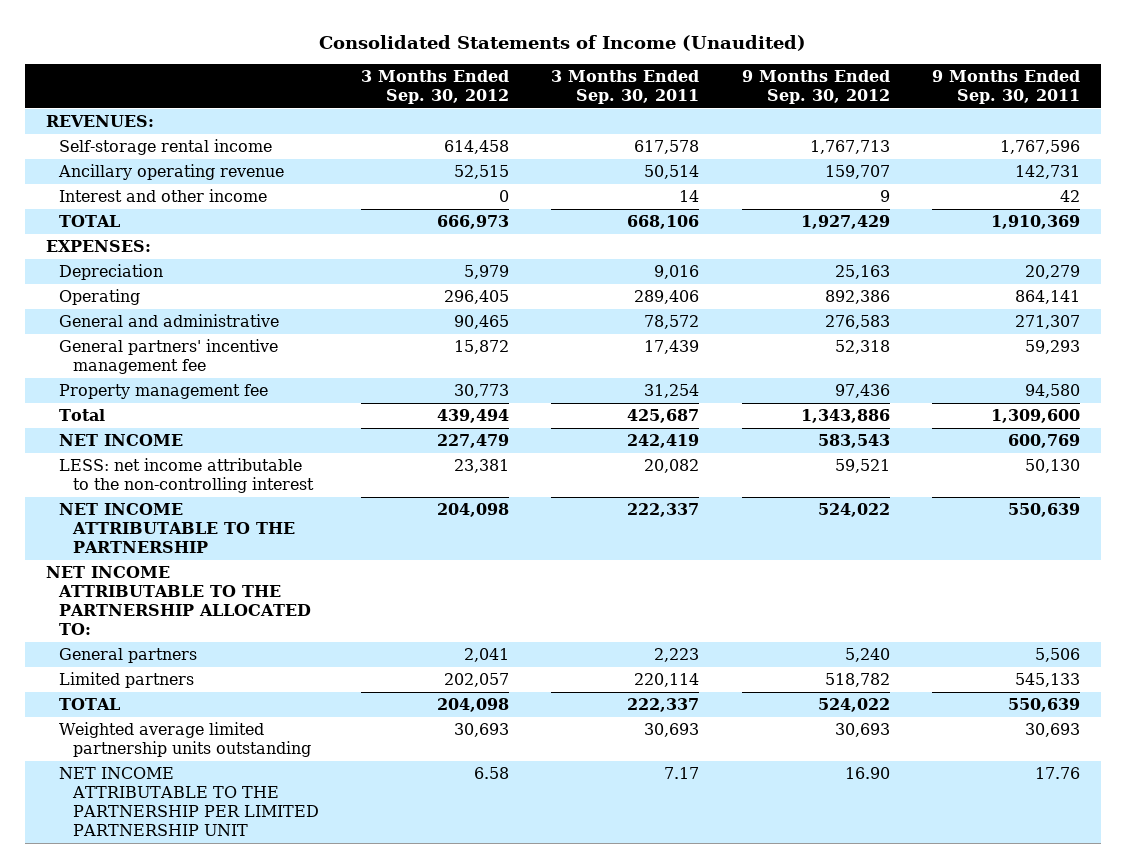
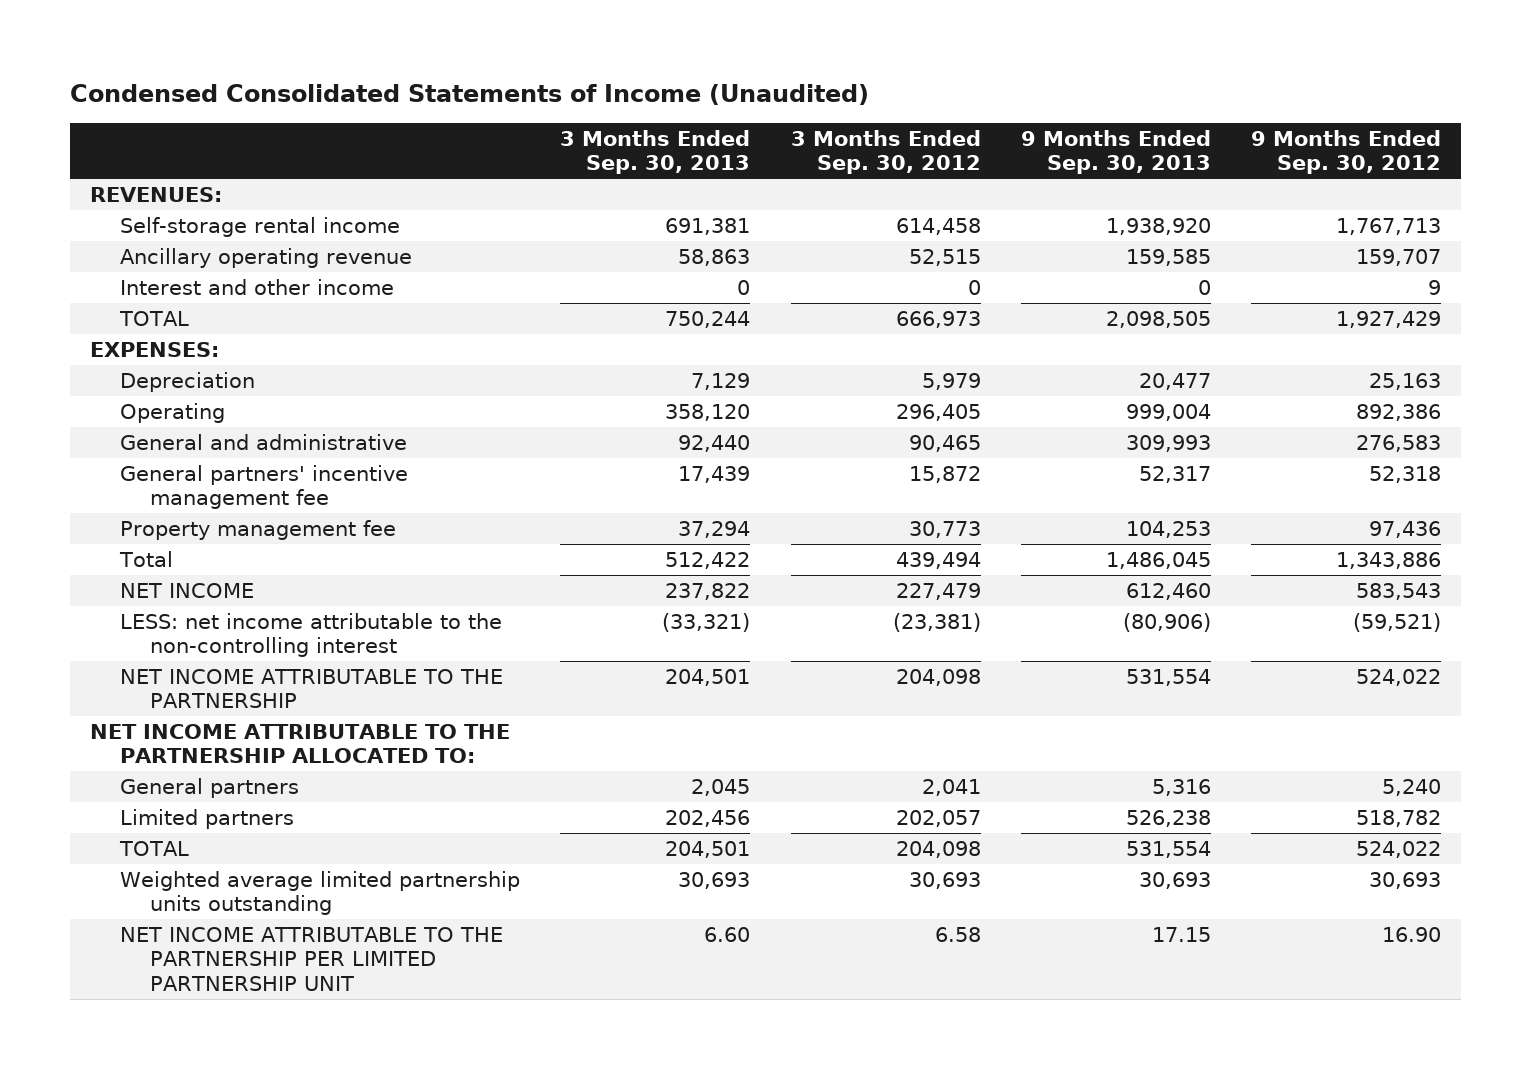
[319,34,807,51] Consolidated Statements of Income (Unaudited) -> [70,84,870,106] Condensed Consolidated Statements of Income (Unaudited)
[551,70,700,105] 3 Months Ended Sep. 30, 2011 -> none
[931,70,1080,105] 9 Months Ended Sep. 30, 2011 -> none
none -> [560,129,751,174] 3 Months Ended Sep. 30, 2013
none -> [1020,129,1211,174] 9 Months Ended Sep. 30, 2013
[453,458,509,473] 23,381 -> [892,613,981,633] (23,381)
[834,458,890,473] 59,521 -> [1352,613,1441,633] (59,521)

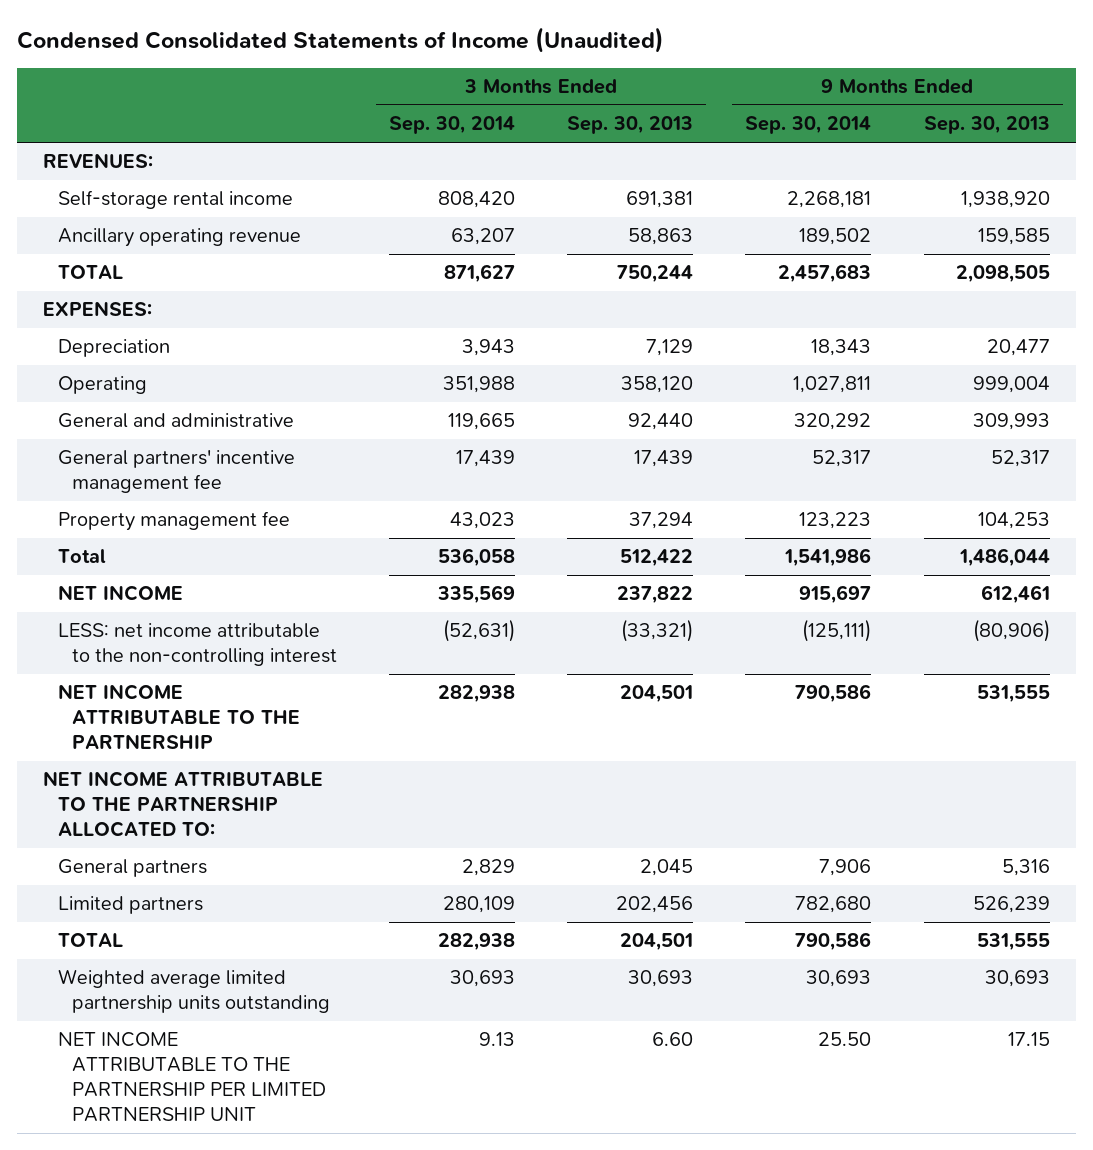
[790,129,981,174] 3 Months Ended Sep. 30, 2012 -> none
[1250,129,1441,174] 9 Months Ended Sep. 30, 2012 -> none
none -> [389,116,516,135] Sep. 30, 2014
none -> [745,116,872,135] Sep. 30, 2014
[120,279,395,296] Interest and other income -> none
[1105,552,1211,570] 1,486,045 -> [958,548,1050,568] 1,486,044
[1125,583,1211,601] 612,460 -> [980,585,1050,605] 612,461
[1125,669,1211,687] 531,554 -> [976,685,1050,704] 531,555
[1125,810,1211,828] 526,238 -> [972,896,1050,914] 526,239
[1125,841,1211,859] 531,554 -> [976,933,1050,952] 531,555

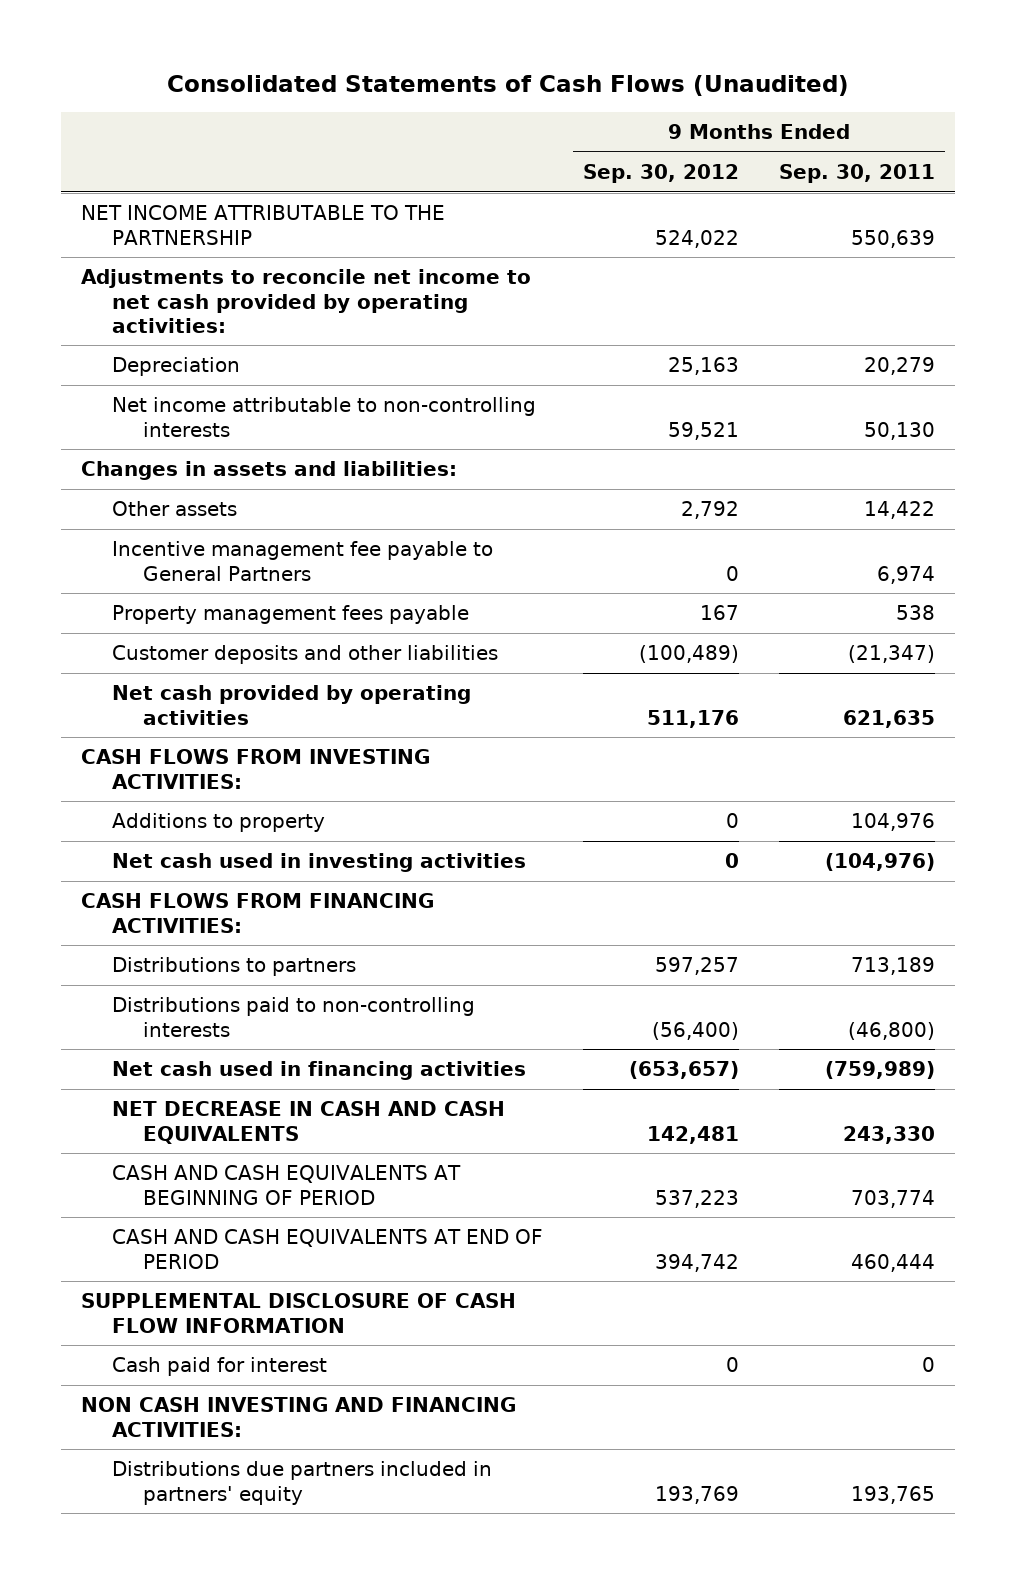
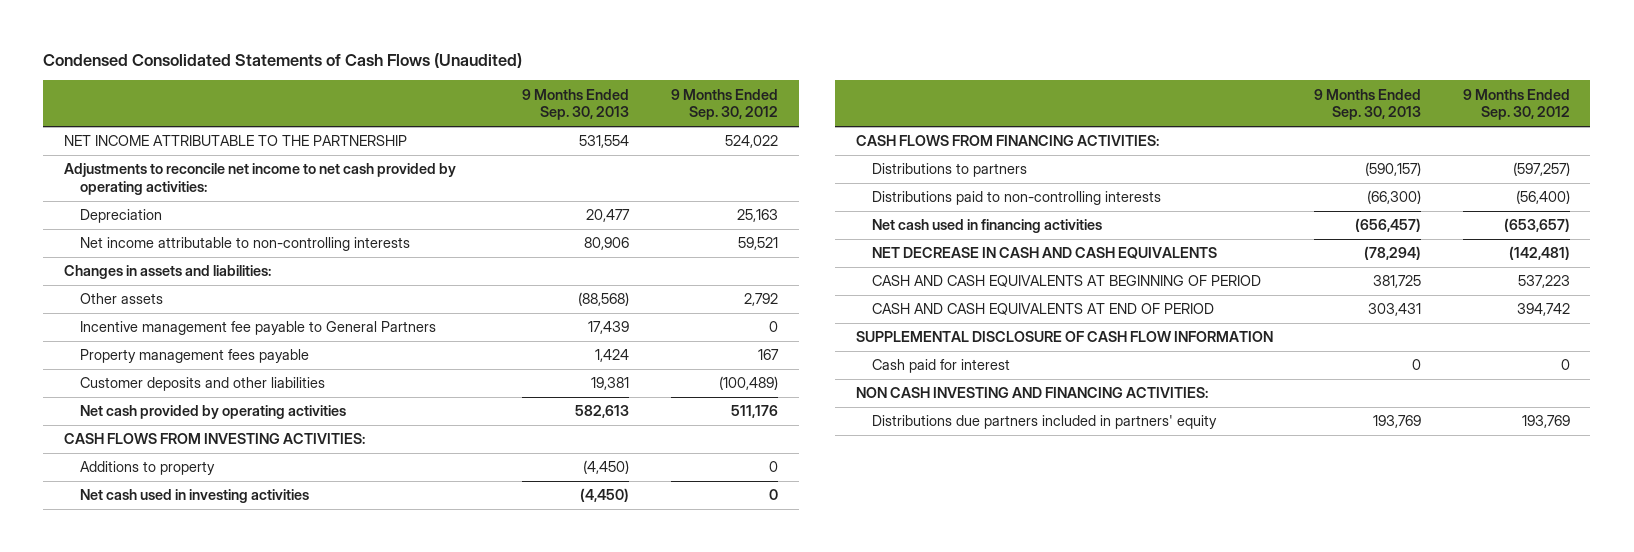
[166,75,849,97] Consolidated Statements of Cash Flows (Unaudited) -> [43,52,523,68] Condensed Consolidated Statements of Cash Flows (Unaudited)
[778,164,935,184] Sep. 30, 2011 -> none
none -> [522,88,630,121] 9 Months Ended Sep. 30, 2013
[654,957,739,976] 597,257 -> [1512,162,1570,177] (597,257)
[646,1125,739,1144] 142,481 -> [1508,246,1570,261] (142,481)

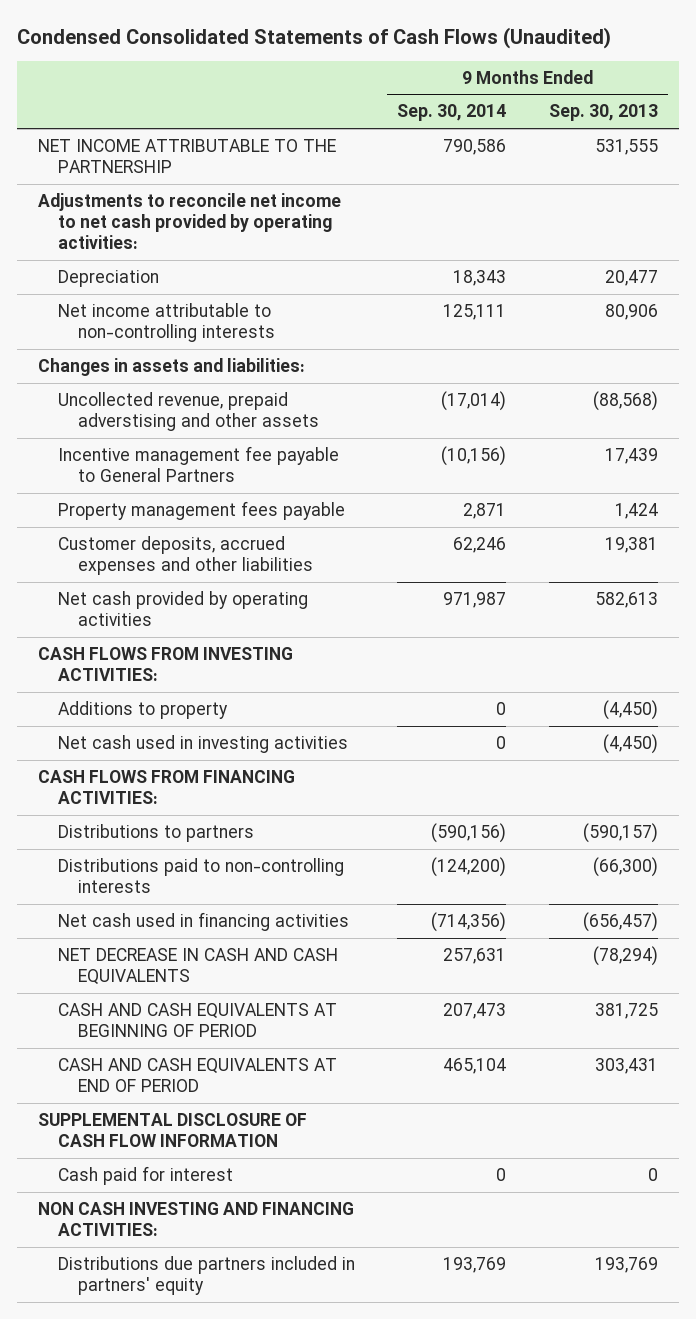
[670,88,778,121] 9 Months Ended Sep. 30, 2012 -> none
none -> [397,104,507,122] Sep. 30, 2014
[579,135,630,149] 531,554 -> [594,138,658,155] 531,555
[80,293,164,305] Other assets -> [58,391,320,432] Uncollected revenue, prepaid adverstising and other assets
[80,377,326,392] Customer deposits and other liabilities -> [58,535,314,576] Customer deposits, accrued expenses and other liabilities

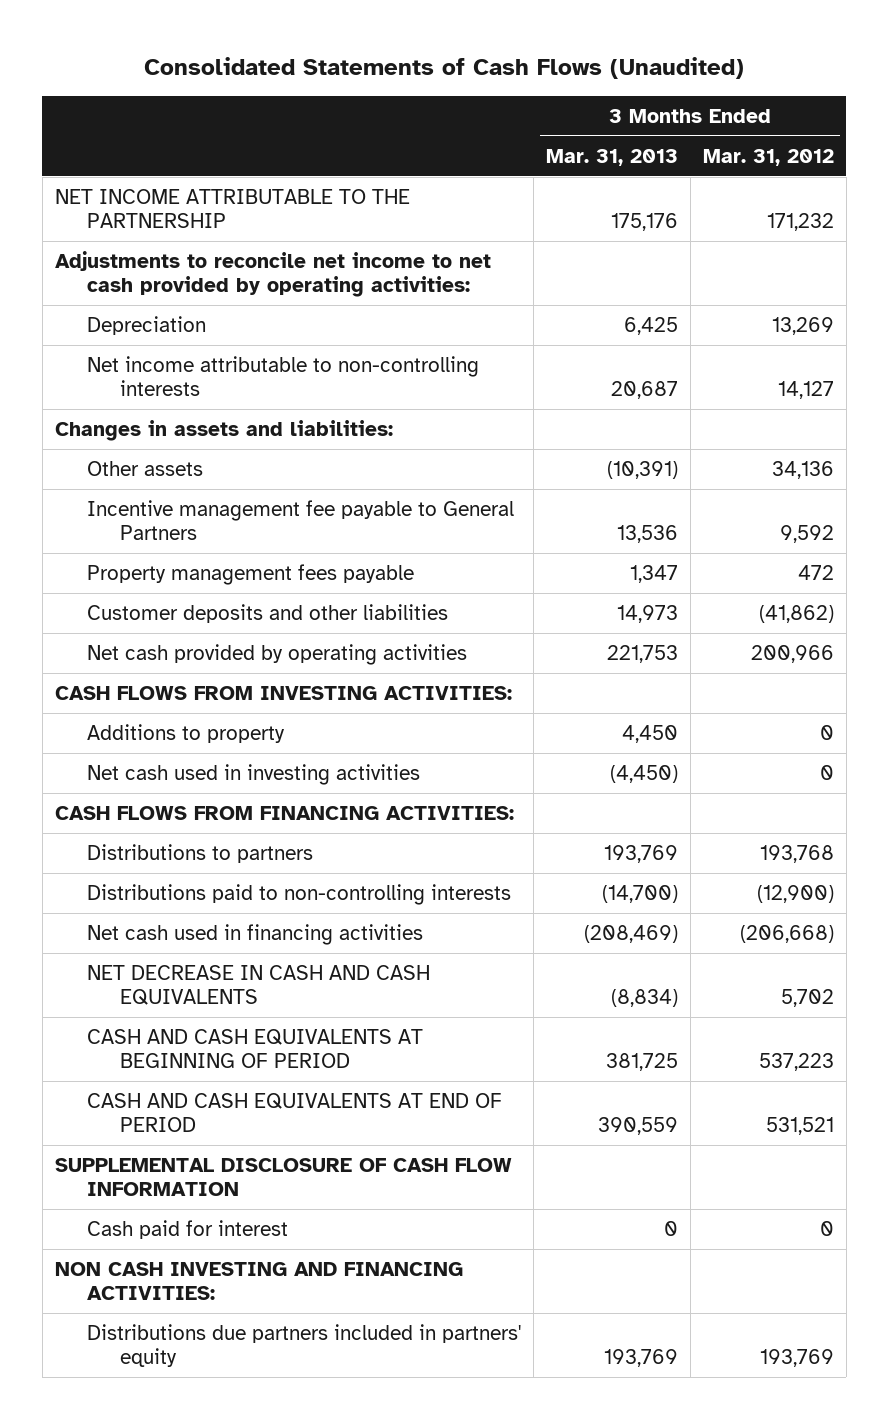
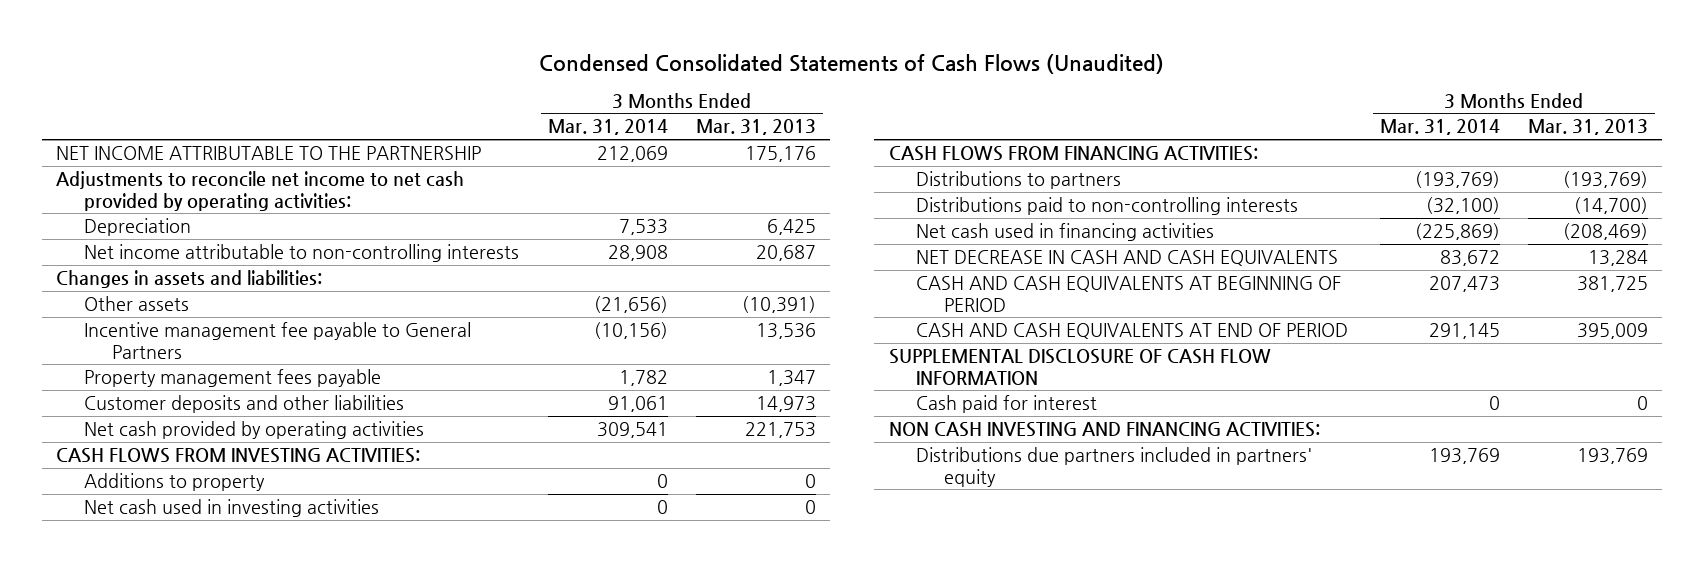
[144,56,745,79] Consolidated Statements of Cash Flows (Unaudited) -> [539,53,1165,74] Condensed Consolidated Statements of Cash Flows (Unaudited)
[702,148,834,166] Mar. 31, 2012 -> none
none -> [547,119,668,136] Mar. 31, 2014
[622,725,679,744] 4,450 -> [805,474,817,489] 0
[610,765,679,784] (4,450) -> [805,500,817,515] 0
[604,845,679,864] 193,769 -> [1563,171,1649,189] (193,769)
[611,989,679,1008] (8,834) -> [1588,250,1649,267] 13,284
[598,1117,679,1136] 390,559 -> [1577,323,1649,340] 395,009

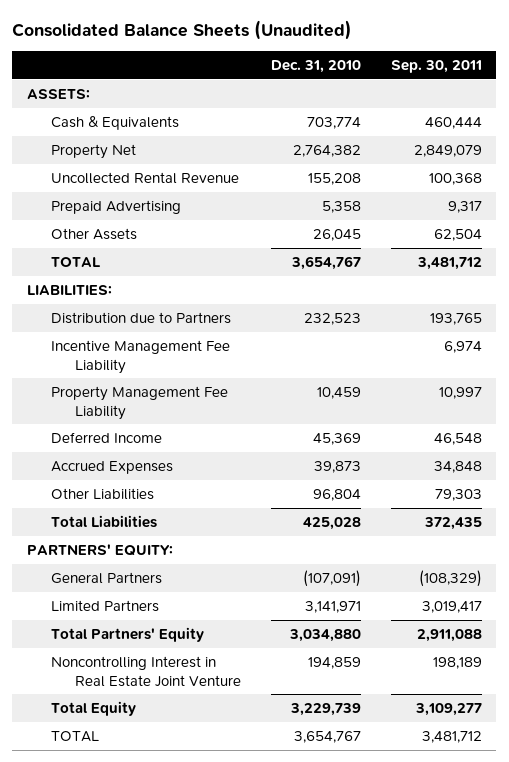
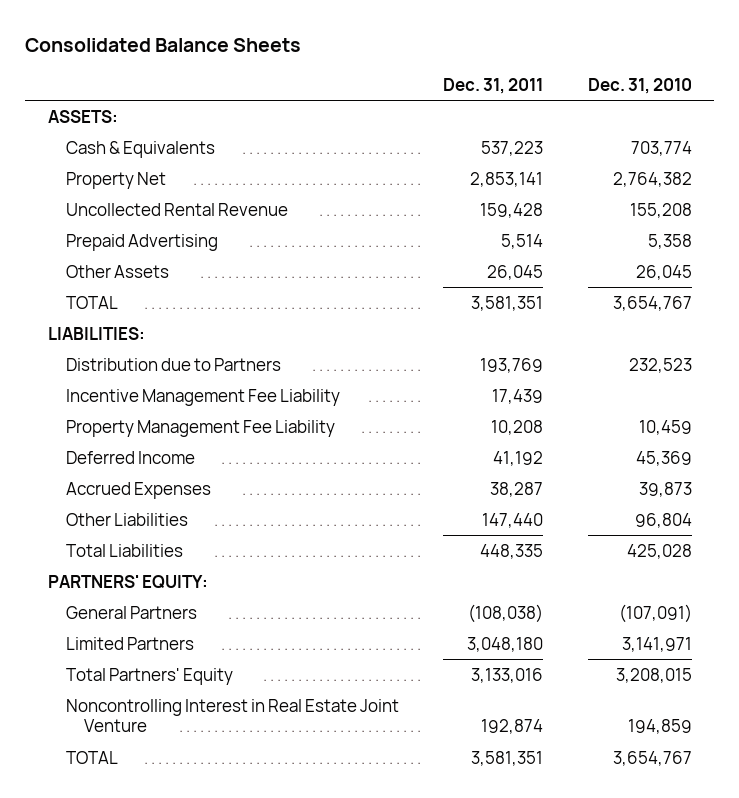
[12,19,353,40] Consolidated Balance Sheets (Unaudited) -> [25,37,302,52] Consolidated Balance Sheets
[390,59,482,73] Sep. 30, 2011 -> none
none -> [443,77,544,94] Dec. 31, 2011
[288,629,361,643] 3,034,880 -> [615,667,692,683] 3,208,015
[51,701,137,717] Total Equity -> none

